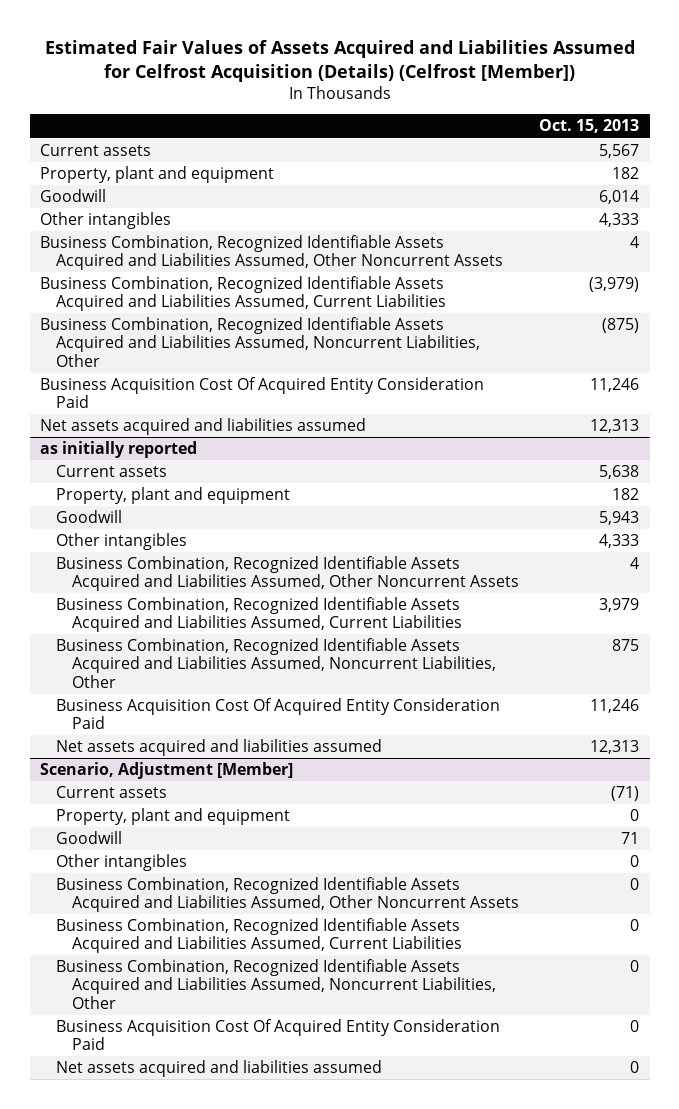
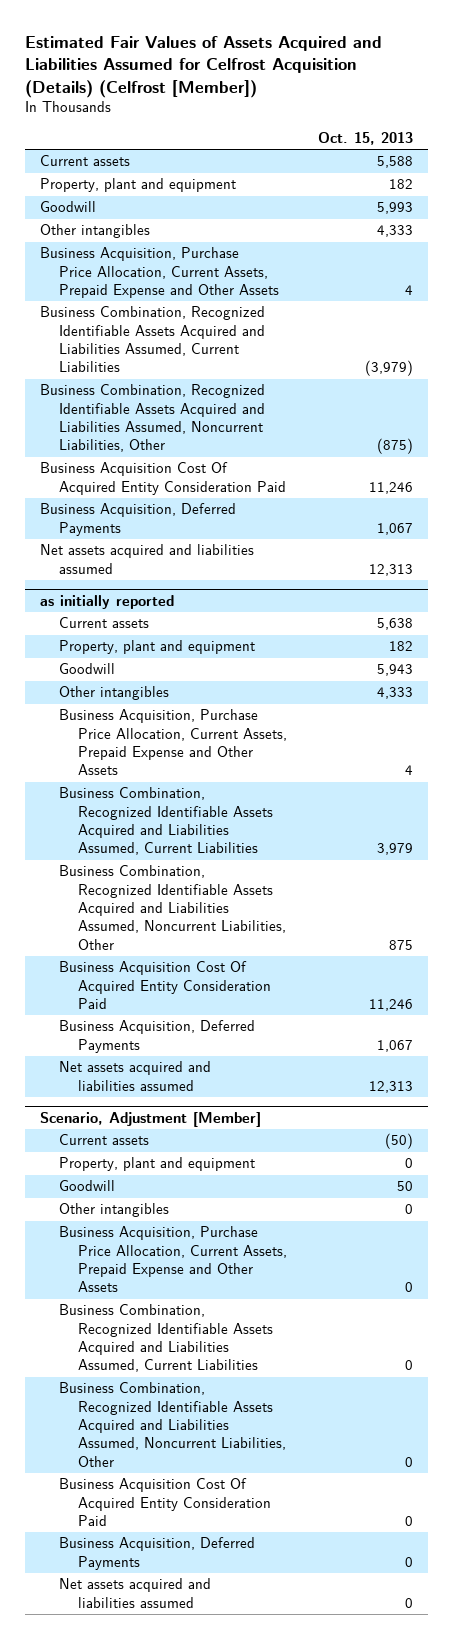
[599,144,640,159] 5,567 -> [376,156,413,169] 5,588
[599,190,640,205] 6,014 -> [376,202,413,215] 5,993
[40,235,503,271] Business Combination, Recognized Identifiable Assets Acquired and Liabilities Assumed, Other Noncurrent Assets -> [40,247,280,299] Business Acquisition, Purchase Price Allocation, Current Assets, Prepaid Expense and Other Assets
none -> [40,503,237,536] Business Acquisition, Deferred Payments
[55,556,519,592] Business Combination, Recognized Identifiable Assets Acquired and Liabilities Assumed, Other Noncurrent Assets -> [59,709,288,776] Business Acquisition, Purchase Price Allocation, Current Assets, Prepaid Expense and Other Assets
none -> [59,1020,256,1053] Business Acquisition, Deferred Payments
[611,786,640,802] (71) -> [384,1133,413,1150] (50)
[621,832,640,845] 71 -> [396,1181,413,1192] 50
[55,877,519,913] Business Combination, Recognized Identifiable Assets Acquired and Liabilities Assumed, Other Noncurrent Assets -> [59,1226,288,1293] Business Acquisition, Purchase Price Allocation, Current Assets, Prepaid Expense and Other Assets
none -> [59,1537,256,1570] Business Acquisition, Deferred Payments

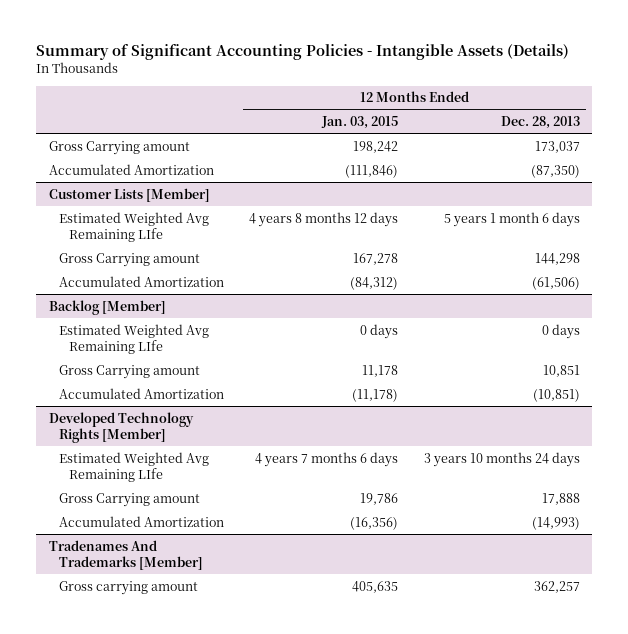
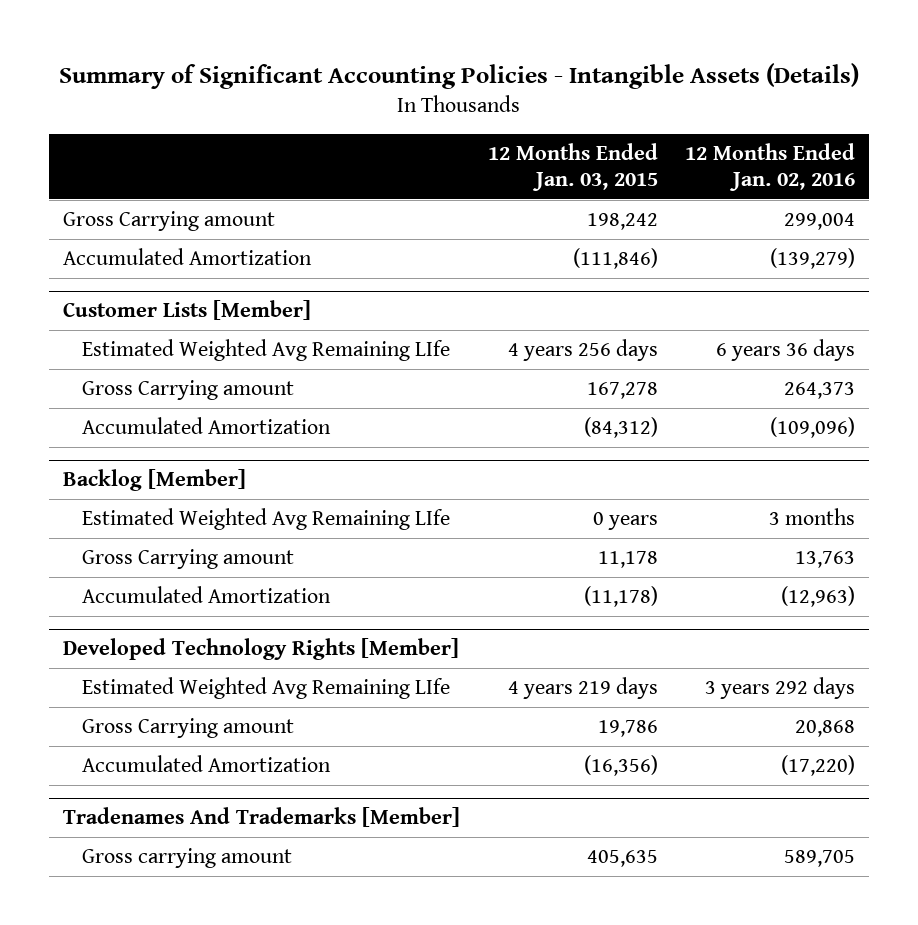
[500,115,580,129] Dec. 28, 2013 -> none
none -> [685,142,856,192] 12 Months Ended Jan. 02, 2016
[249,211,399,227] 4 years 8 months 12 days -> [507,339,658,362] 4 years 256 days
[360,323,399,339] 0 days -> [592,512,658,531] 0 years
[255,451,399,467] 4 years 7 months 6 days -> [507,677,658,700] 4 years 219 days

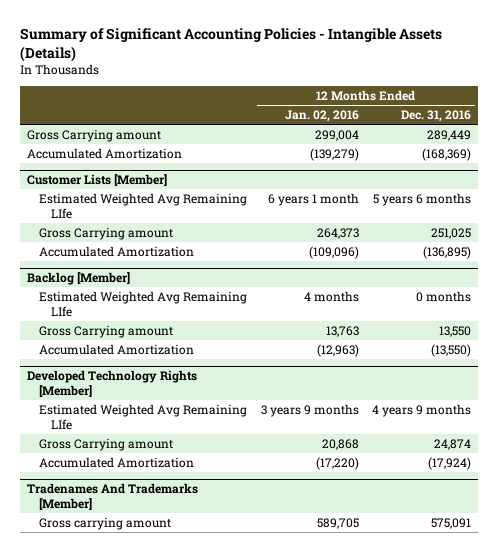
[487,142,658,192] 12 Months Ended Jan. 03, 2015 -> none
none -> [401,110,472,123] Dec. 31, 2016
[716,339,856,362] 6 years 36 days -> [267,192,359,206] 6 years 1 month
[769,508,856,526] 3 months -> [303,290,359,302] 4 months
[705,677,856,700] 3 years 292 days -> [260,403,359,417] 3 years 9 months

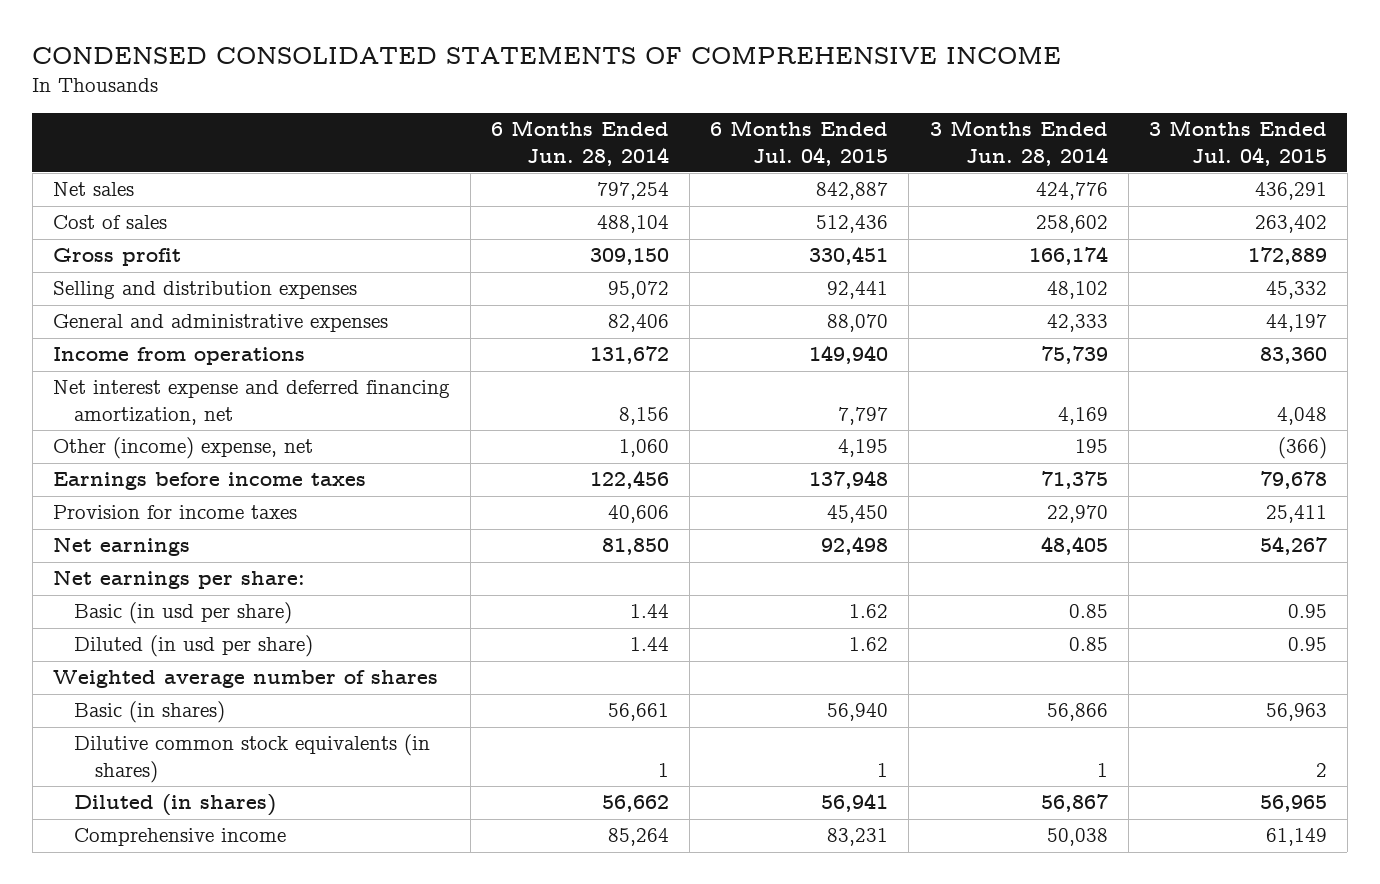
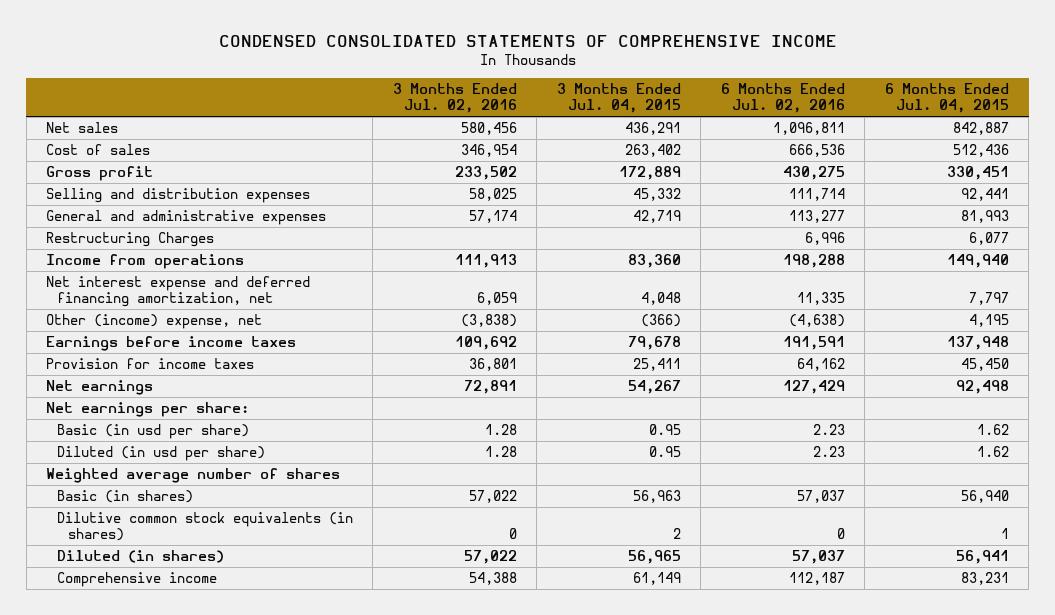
[491,120,670,166] 6 Months Ended Jun. 28, 2014 -> none
[929,120,1108,166] 3 Months Ended Jun. 28, 2014 -> none
none -> [392,83,517,114] 3 Months Ended Jul. 02, 2016
none -> [720,83,845,114] 6 Months Ended Jul. 02, 2016
[827,314,889,333] 88,070 -> [960,210,1009,224] 81,993
[1265,314,1327,333] 44,197 -> [632,210,681,224] 42,719
none -> [46,232,215,248] Restructuring Charges

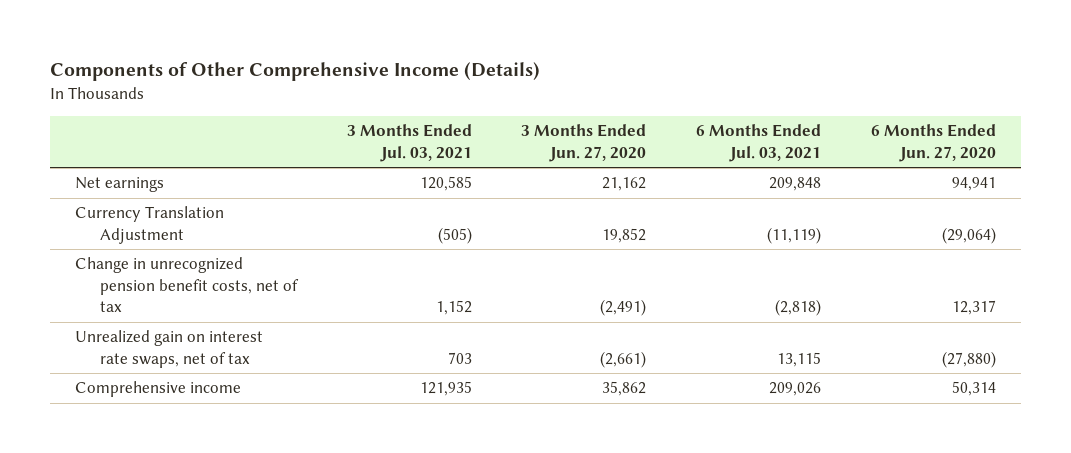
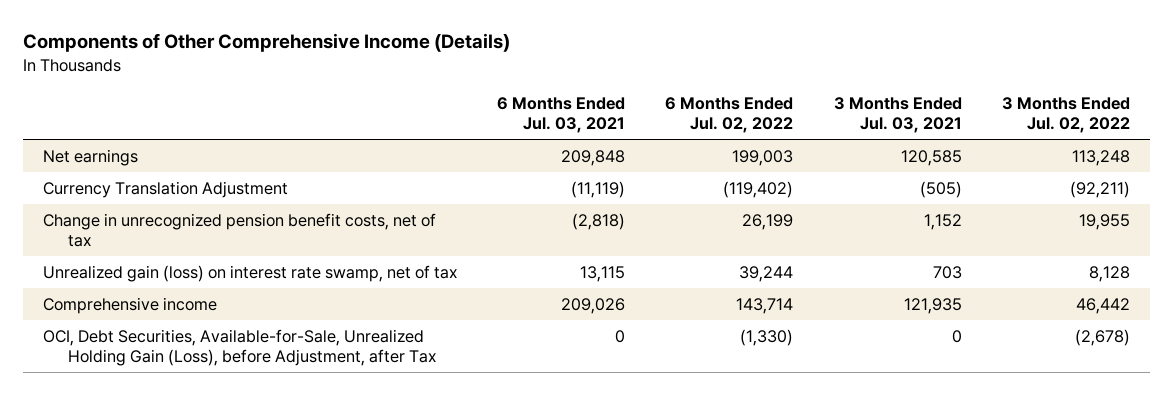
[521,124,647,162] 3 Months Ended Jun. 27, 2020 -> none
[871,124,997,162] 6 Months Ended Jun. 27, 2020 -> none
none -> [665,97,794,134] 6 Months Ended Jul. 02, 2022
none -> [1002,97,1131,134] 3 Months Ended Jul. 02, 2022
[75,330,264,368] Unrealized gain on interest rate swaps, net of tax -> [42,264,457,282] Unrealized gain (loss) on interest rate swamp, net of tax
none -> [42,328,437,366] OCI, Debt Securities, Available-for-Sale, Unrealized Holding Gain (Loss), before Adjustment, after Tax

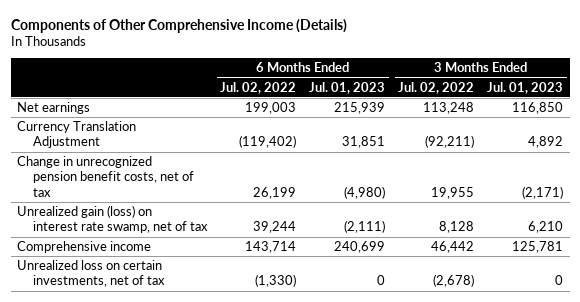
[497,97,626,134] 6 Months Ended Jul. 03, 2021 -> none
[833,97,962,134] 3 Months Ended Jul. 03, 2021 -> none
none -> [309,81,386,94] Jul. 01, 2023
none -> [487,81,564,94] Jul. 01, 2023
[42,328,437,366] OCI, Debt Securities, Available-for-Sale, Unrealized Holding Gain (Loss), before Adjustment, after Tax -> [17,260,166,288] Unrealized loss on certain investments, net of tax

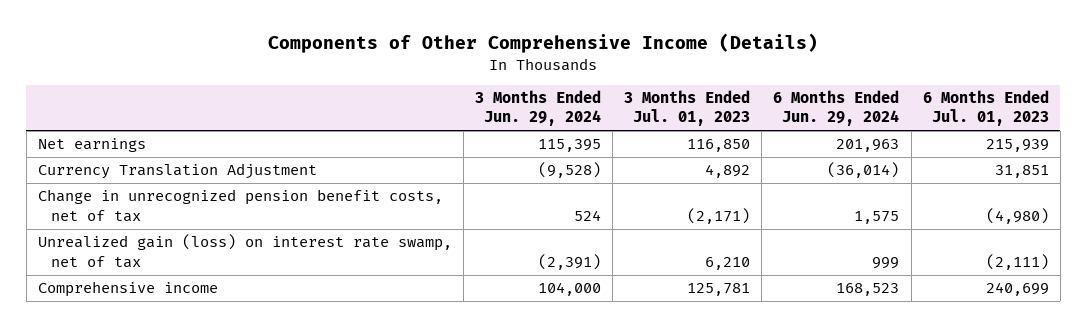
[220,81,297,94] Jul. 02, 2022 -> none
[398,81,475,94] Jul. 02, 2022 -> none
none -> [474,90,601,127] 3 Months Ended Jun. 29, 2024
none -> [773,90,900,127] 6 Months Ended Jun. 29, 2024
[17,260,166,288] Unrealized loss on certain investments, net of tax -> none

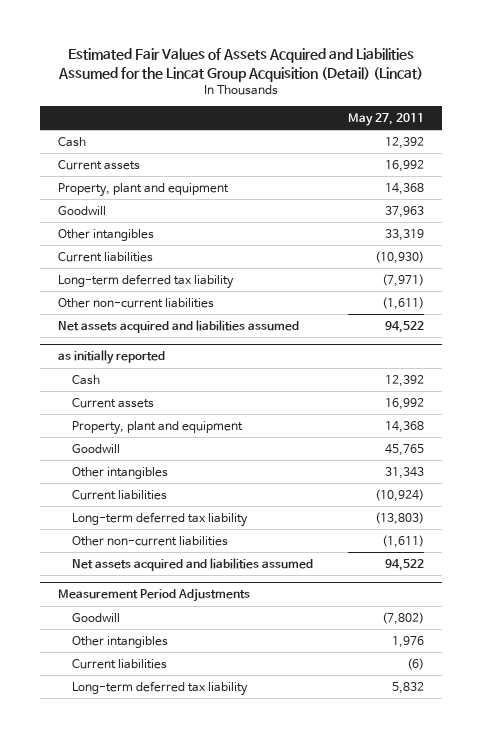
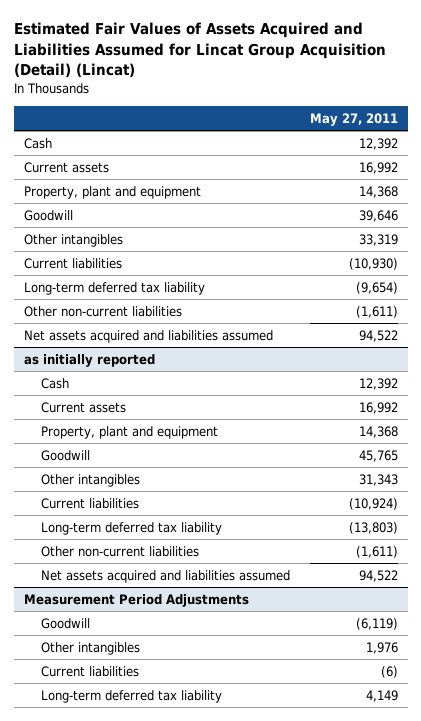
[58,48,424,83] Estimated Fair Values of Assets Acquired and Liabilities Assumed for the Lincat Group Acquisition (Detail) (Lincat) -> [13,22,386,78] Estimated Fair Values of Assets Acquired and Liabilities Assumed for Lincat Group Acquisition (Detail) (Lincat)
[385,205,425,218] 37,963 -> [358,209,398,222] 39,646
[382,273,425,287] (7,971) -> [355,281,398,294] (9,654)
[382,611,425,625] (7,802) -> [355,617,398,630] (6,119)
[392,681,425,694] 5,832 -> [365,689,398,702] 4,149

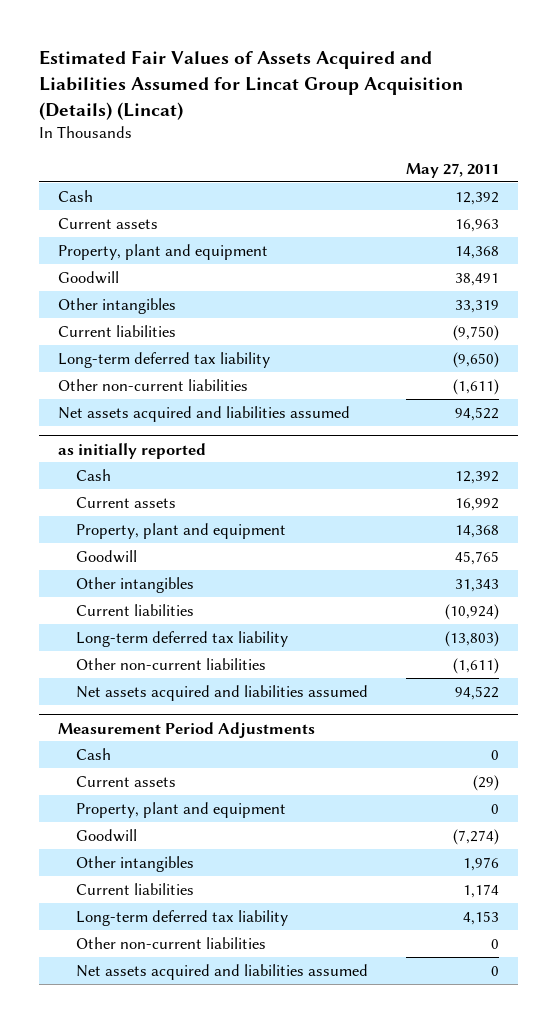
[13,22,386,78] Estimated Fair Values of Assets Acquired and Liabilities Assumed for Lincat Group Acquisition (Detail) (Lincat) -> [38,50,463,121] Estimated Fair Values of Assets Acquired and Liabilities Assumed for Lincat Group Acquisition (Details) (Lincat)
[358,161,398,174] 16,992 -> [455,218,500,232] 16,963
[358,209,398,222] 39,646 -> [455,272,500,286] 38,491
[348,257,398,270] (10,930) -> [453,324,500,341] (9,750)
[355,281,398,294] (9,654) -> [453,351,500,368] (9,650)
none -> [76,747,112,760] Cash
none -> [76,775,177,787] Current assets
none -> [76,801,287,818] Property, plant and equipment
[355,617,398,630] (6,119) -> [453,828,500,845] (7,274)
[380,665,398,678] (6) -> [463,883,500,898] 1,174
[365,689,398,702] 4,149 -> [463,910,500,925] 4,153
none -> [76,936,267,949] Other non-current liabilities
none -> [76,963,369,980] Net assets acquired and liabilities assumed

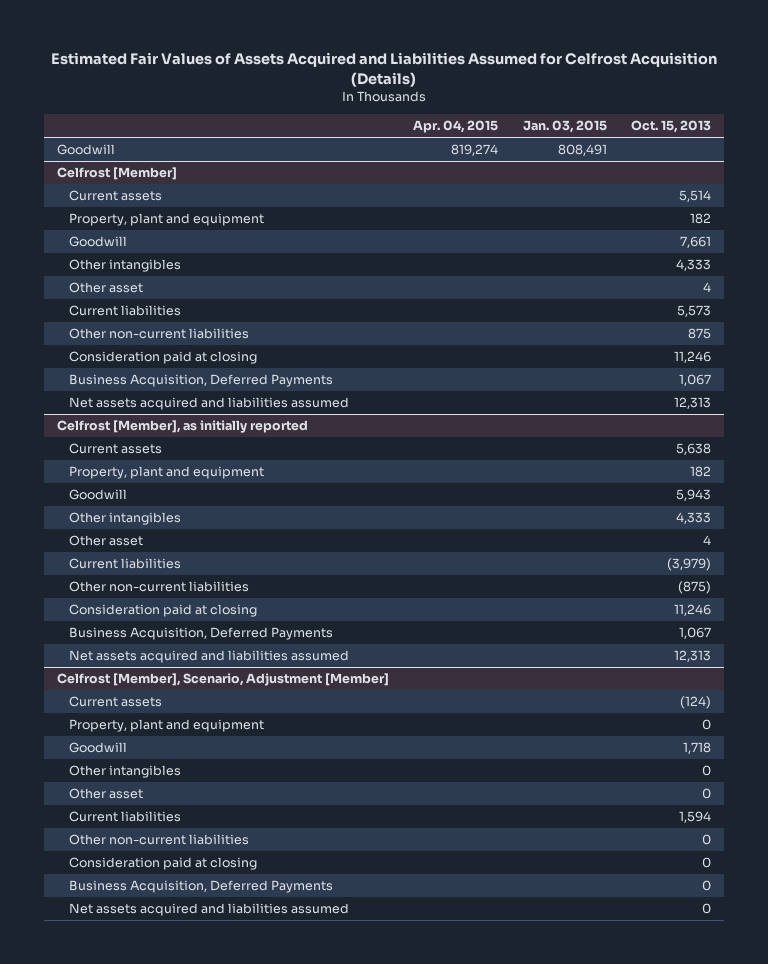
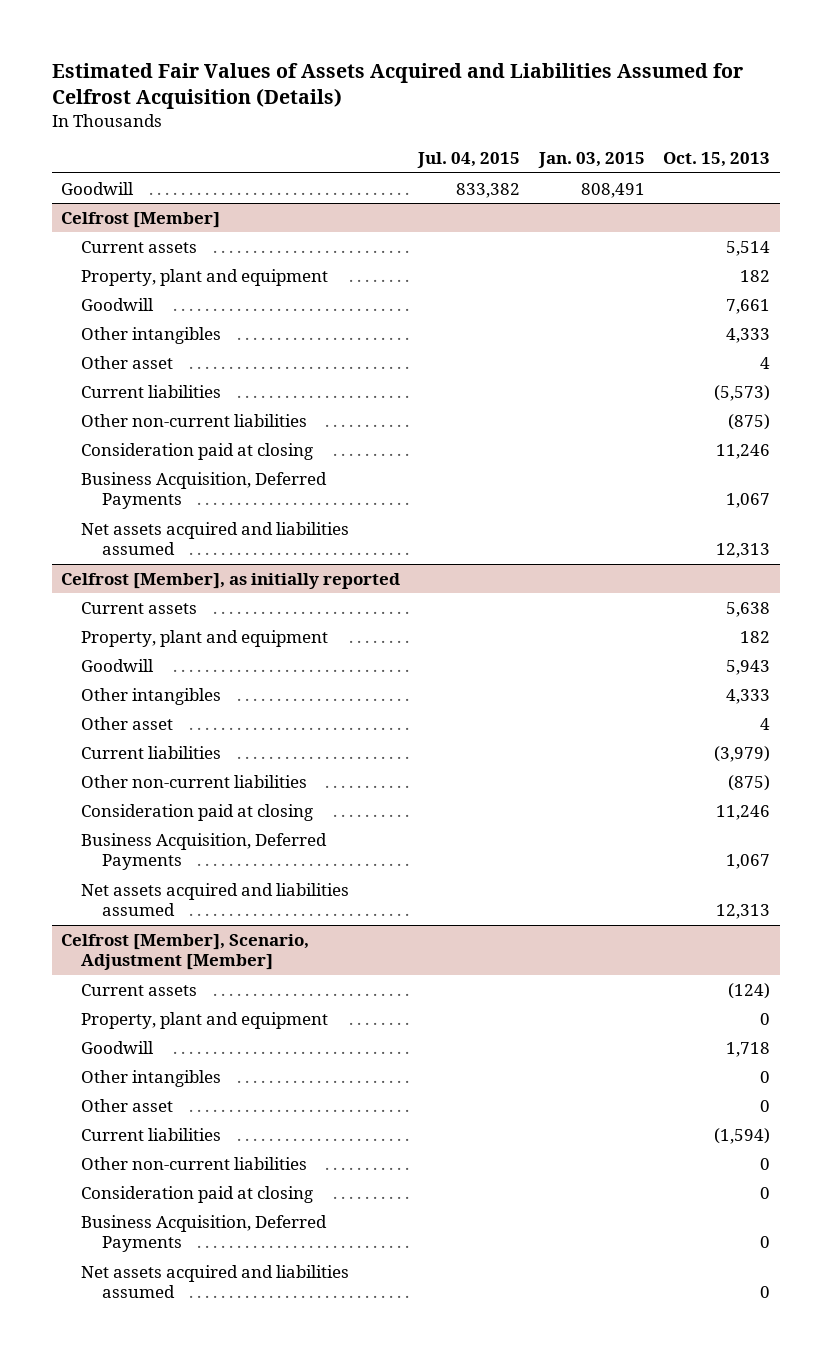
[413,120,499,134] Apr. 04, 2015 -> none
none -> [417,152,521,169] Jul. 04, 2015
[677,305,712,318] 5,573 -> [714,384,771,401] (5,573)
[688,328,712,340] 875 -> [728,413,771,430] (875)
[679,811,712,824] 1,594 -> [714,1127,771,1144] (1,594)

